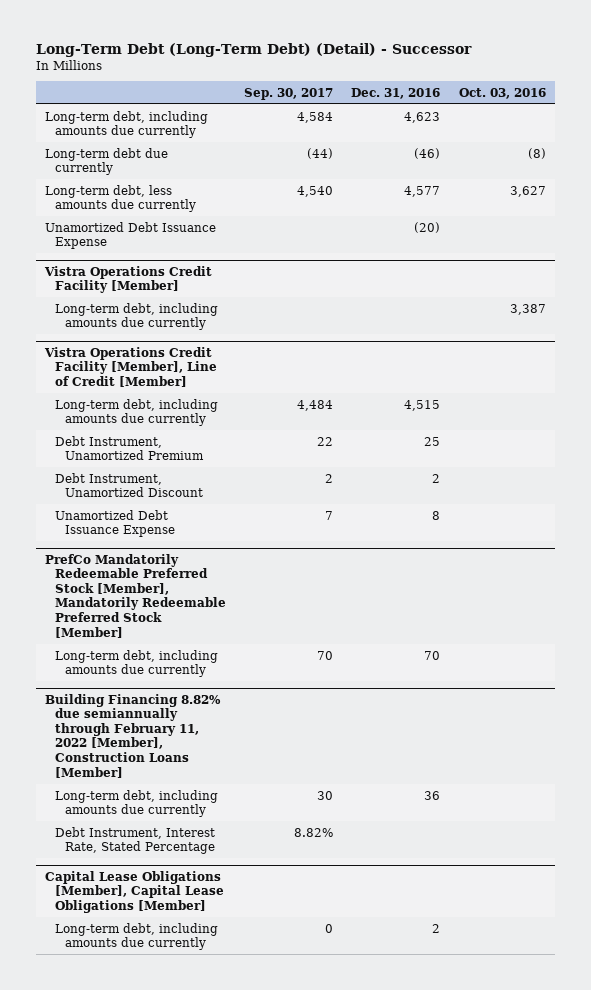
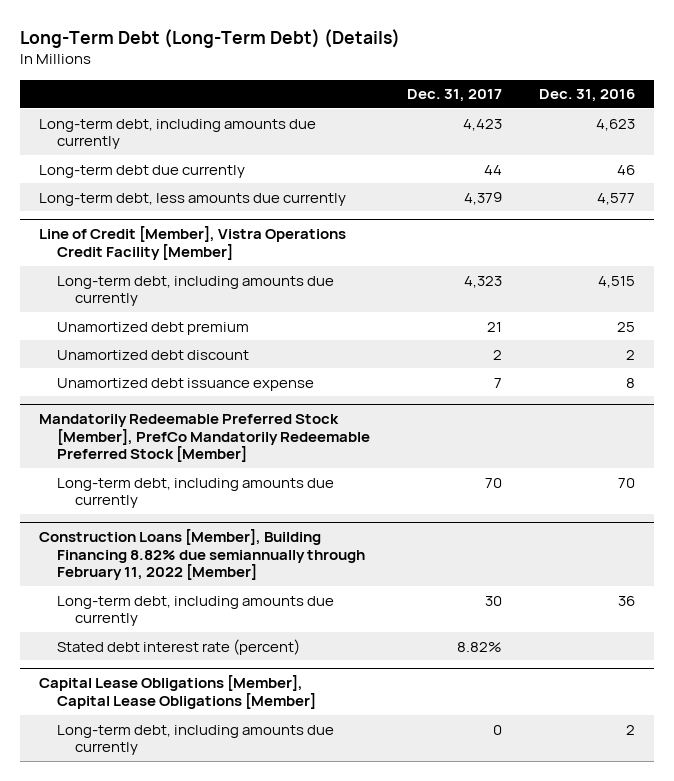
[35,42,472,57] Long-Term Debt (Long-Term Debt) (Detail) - Successor -> [20,28,401,48] Long-Term Debt (Long-Term Debt) (Details)
[244,87,334,100] Sep. 30, 2017 -> none
[458,87,546,99] Oct. 03, 2016 -> none
none -> [407,89,503,103] Dec. 31, 2017
[414,147,441,159] (46) -> [617,164,636,175] 46
[44,221,216,250] Unamortized Debt Issuance Expense -> none
[43,265,212,294] Vistra Operations Credit Facility [Member] -> none
[55,302,219,331] Long-term debt, including amounts due currently -> none
[43,346,218,387] Vistra Operations Credit Facility [Member], Line of Credit [Member] -> [38,226,346,260] Line of Credit [Member], Vistra Operations Credit Facility [Member]
[55,435,205,461] Debt Instrument, Unamortized Premium -> [56,321,249,335] Unamortized debt premium
[55,472,204,498] Debt Instrument, Unamortized Discount -> [56,349,249,360] Unamortized debt discount
[55,509,176,538] Unamortized Debt Issuance Expense -> [56,377,314,391] Unamortized debt issuance expense
[44,553,227,638] PrefCo Mandatorily Redeemable Preferred Stock [Member], Mandatorily Redeemable Preferred Stock [Member] -> [38,414,370,463] Mandatorily Redeemable Preferred Stock [Member], PrefCo Mandatorily Redeemable Preferred Stock [Member]
[44,693,221,778] Building Financing 8.82% due semiannually through February 11, 2022 [Member], Construction Loans [Member] -> [38,529,365,581] Construction Loans [Member], Building Financing 8.82% due semiannually through February 11, 2022 [Member]
[55,826,216,855] Debt Instrument, Interest Rate, Stated Percentage -> [56,638,300,655] Stated debt interest rate (percent)

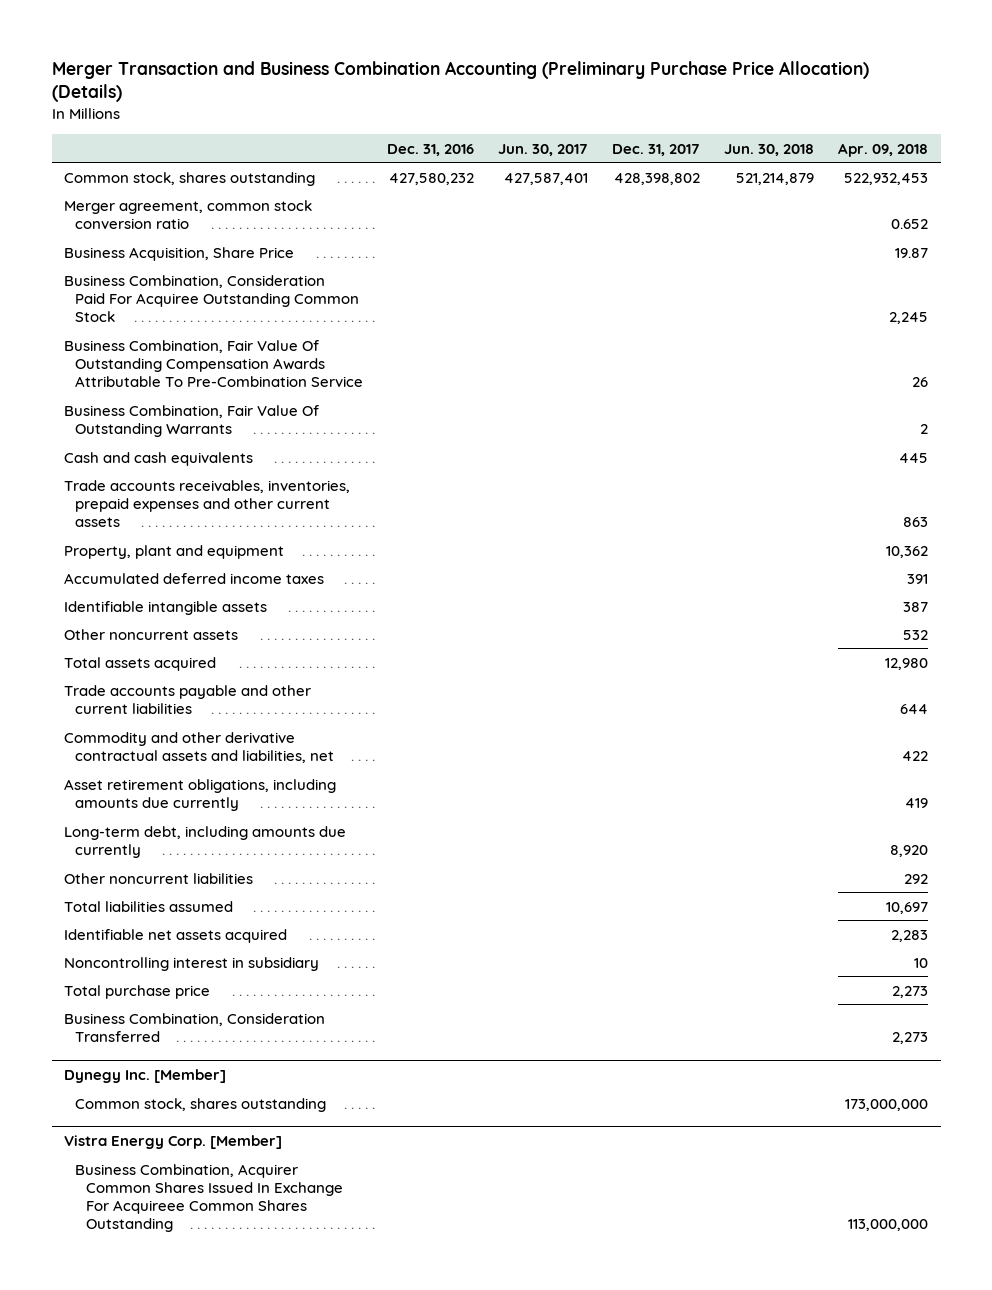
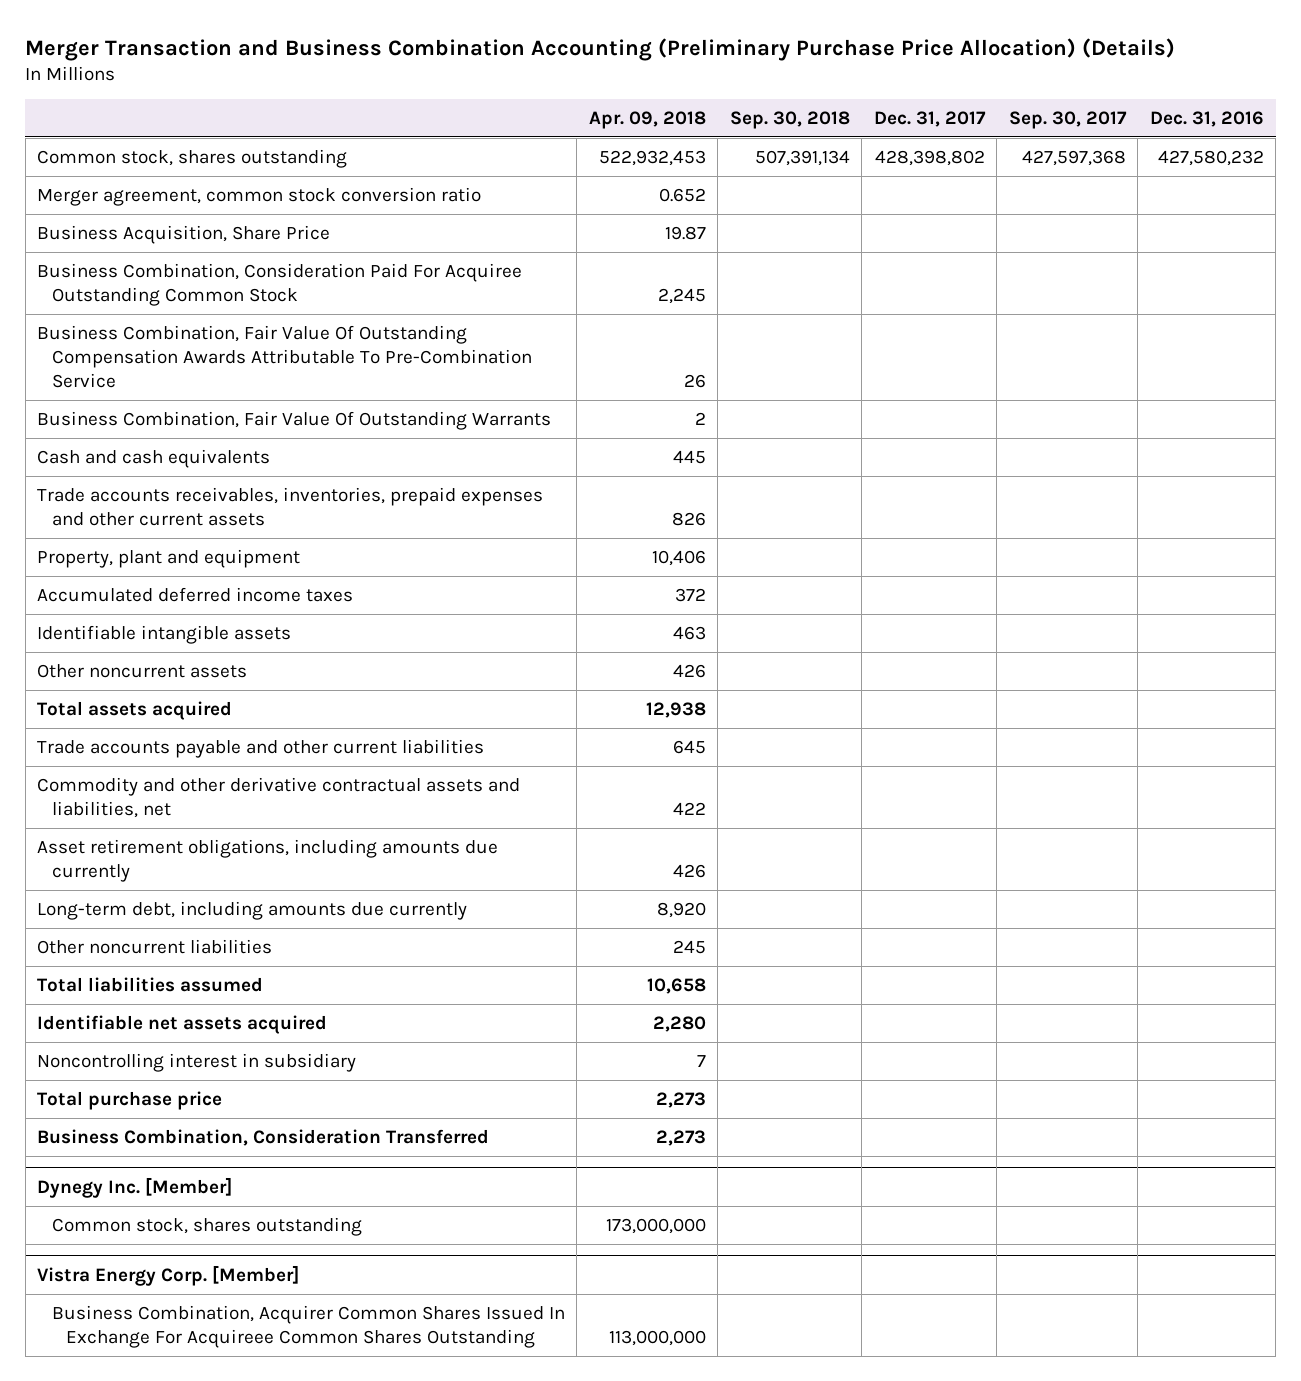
[498,143,589,156] Jun. 30, 2017 -> none
[724,143,815,156] Jun. 30, 2018 -> none
none -> [729,110,850,129] Sep. 30, 2018
none -> [1008,110,1127,129] Sep. 30, 2017
[903,516,929,527] 863 -> [671,511,706,526] 826
[886,545,929,558] 10,362 -> [651,549,706,566] 10,406
[907,573,929,584] 391 -> [674,587,706,602] 372
[903,601,929,612] 387 -> [672,625,706,640] 463
[903,629,929,640] 532 -> [672,663,706,678] 426
[885,657,929,670] 12,980 -> [645,701,706,718] 12,938
[900,703,929,714] 644 -> [672,739,706,754] 645
[905,797,929,808] 419 -> [672,863,706,878] 426
[904,873,929,884] 292 -> [672,939,706,954] 245
[886,901,929,914] 10,697 -> [646,977,706,994] 10,658
[891,929,929,942] 2,283 -> [652,1015,706,1032] 2,280
[914,957,929,968] 10 -> [696,1054,706,1067] 7

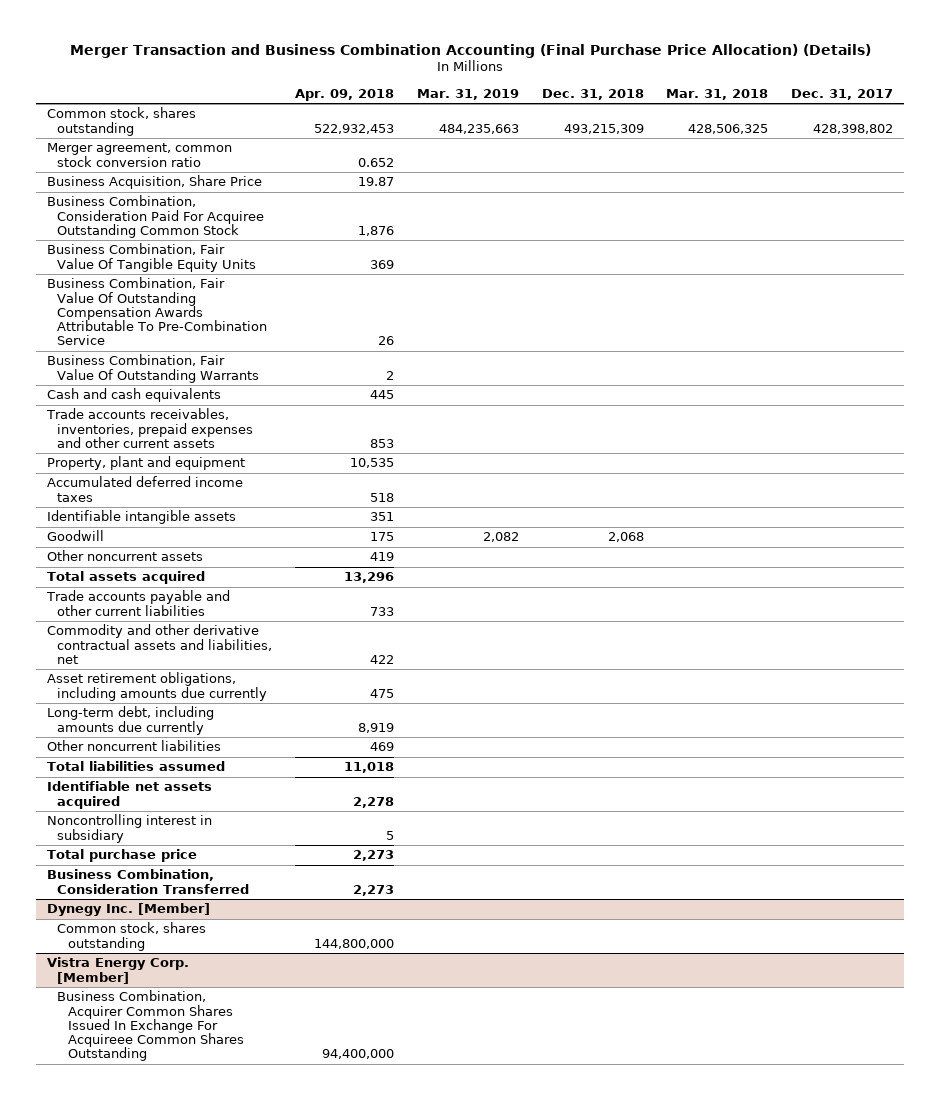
[25,37,1176,61] Merger Transaction and Business Combination Accounting (Preliminary Purchase Price Allocation) (Details) -> [70,43,872,58] Merger Transaction and Business Combination Accounting (Final Purchase Price Allocation) (Details)
[729,110,850,129] Sep. 30, 2018 -> none
[1008,110,1127,129] Sep. 30, 2017 -> none
[1149,110,1264,127] Dec. 31, 2016 -> none
none -> [416,89,519,101] Mar. 31, 2019
none -> [541,89,644,101] Dec. 31, 2018
none -> [666,89,769,101] Mar. 31, 2018
[657,287,706,304] 2,245 -> [358,225,395,236] 1,876
none -> [47,243,257,272] Business Combination, Fair Value Of Tangible Equity Units
[671,511,706,526] 826 -> [370,438,395,448] 853
[651,549,706,566] 10,406 -> [350,458,395,469] 10,535
[674,587,706,602] 372 -> [370,492,395,502] 518
[672,625,706,640] 463 -> [370,512,395,522] 351
none -> [47,530,105,542] Goodwill
[672,663,706,678] 426 -> [370,552,395,562] 419
[645,701,706,718] 12,938 -> [344,572,395,584] 13,296
[672,739,706,754] 645 -> [370,606,395,616] 733
[672,863,706,878] 426 -> [370,688,395,698] 475
[656,901,706,918] 8,920 -> [358,722,395,733] 8,919
[672,939,706,954] 245 -> [370,742,395,752] 469
[646,977,706,994] 10,658 -> [344,762,395,774] 11,018
[652,1015,706,1032] 2,280 -> [353,796,395,808] 2,278
[696,1054,706,1067] 7 -> [386,830,395,840] 5
[605,1217,706,1234] 173,000,000 -> [314,938,395,949] 144,800,000
[608,1329,706,1346] 113,000,000 -> [322,1049,395,1060] 94,400,000

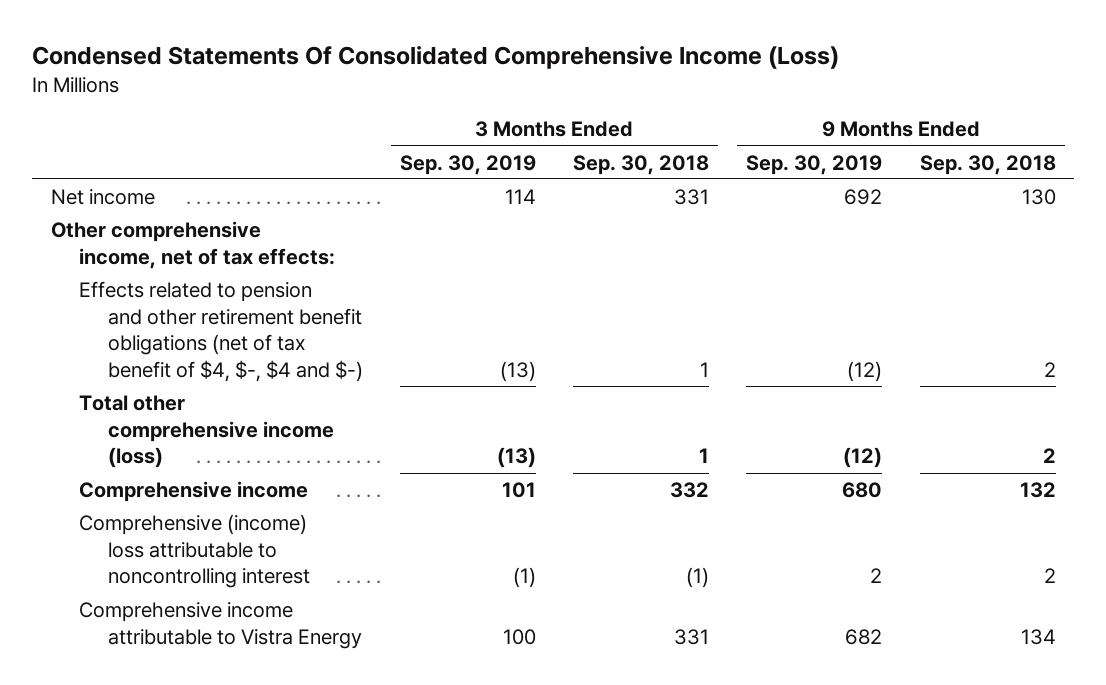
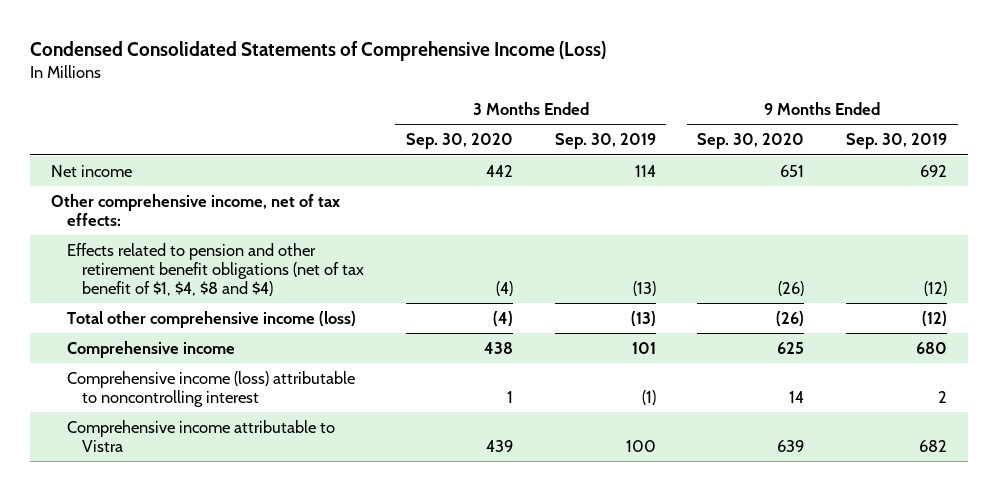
[31,45,839,69] Condensed Statements Of Consolidated Comprehensive Income (Loss) -> [30,40,607,61] Condensed Consolidated Statements of Comprehensive Income (Loss)
[573,154,710,175] Sep. 30, 2018 -> none
[919,154,1056,175] Sep. 30, 2018 -> none
none -> [405,133,513,150] Sep. 30, 2020
none -> [697,133,805,150] Sep. 30, 2020
[79,280,363,382] Effects related to pension and other retirement benefit obligations (net of tax benefit of $4, $-, $4 and $-) -> [66,242,364,296] Effects related to pension and other retirement benefit obligations (net of tax benefit of $1, $4, $8 and $4)
[79,513,310,589] Comprehensive (income) loss attributable to noncontrolling interest -> [66,370,355,407] Comprehensive income (loss) attributable to noncontrolling interest
[79,601,362,649] Comprehensive income attributable to Vistra Energy -> [66,419,335,452] Comprehensive income attributable to Vistra

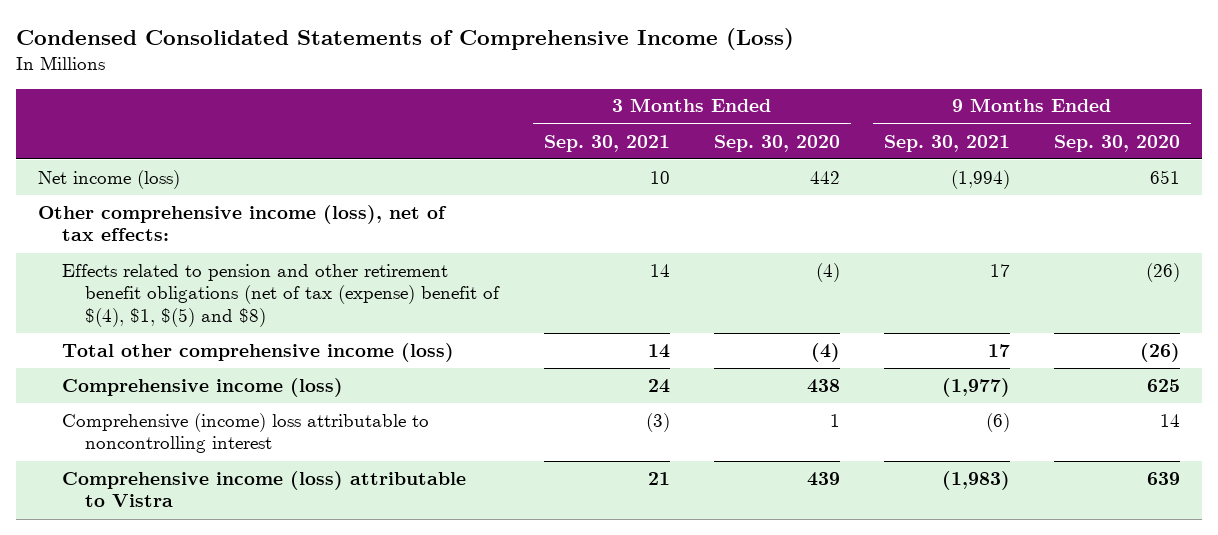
[554,133,656,150] Sep. 30, 2019 -> none
[846,133,948,150] Sep. 30, 2019 -> none
none -> [543,134,670,152] Sep. 30, 2021
none -> [883,134,1010,152] Sep. 30, 2021
[51,164,133,177] Net income -> [38,169,181,189] Net income (loss)
[51,193,341,226] Other comprehensive income, net of tax effects: -> [38,204,448,242] Other comprehensive income (loss), net of tax effects:
[66,242,364,296] Effects related to pension and other retirement benefit obligations (net of tax benefit of $1, $4, $8 and $4) -> [61,263,501,328] Effects related to pension and other retirement benefit obligations (net of tax (expense) benefit of $(4), $1, $(5) and $8)
[66,340,235,358] Comprehensive income -> [61,377,343,397] Comprehensive income (loss)
[66,370,355,407] Comprehensive income (loss) attributable to noncontrolling interest -> [61,412,429,454] Comprehensive (income) loss attributable to noncontrolling interest
[66,419,335,452] Comprehensive income attributable to Vistra -> [61,470,466,508] Comprehensive income (loss) attributable to Vistra

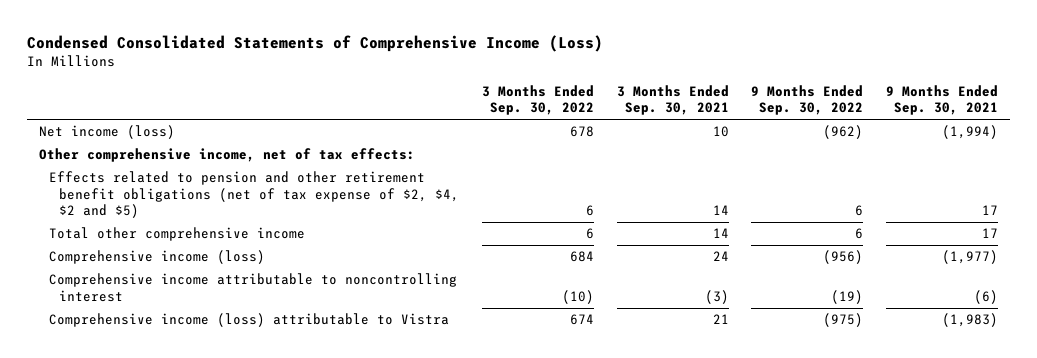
[713,134,840,152] Sep. 30, 2020 -> none
[1053,134,1180,152] Sep. 30, 2020 -> none
none -> [481,84,594,116] 3 Months Ended Sep. 30, 2022
none -> [751,84,864,116] 9 Months Ended Sep. 30, 2022
[38,204,448,242] Other comprehensive income (loss), net of tax effects: -> [38,148,415,163] Other comprehensive income, net of tax effects:
[61,263,501,328] Effects related to pension and other retirement benefit obligations (net of tax (expense) benefit of $(4), $1, $(5) and $8) -> [48,171,460,219] Effects related to pension and other retirement benefit obligations (net of tax expense of $2, $4, $2 and $5)
[61,342,454,362] Total other comprehensive income (loss) -> [48,227,305,242] Total other comprehensive income
[61,412,429,454] Comprehensive (income) loss attributable to noncontrolling interest -> [48,273,457,302] Comprehensive income attributable to noncontrolling interest

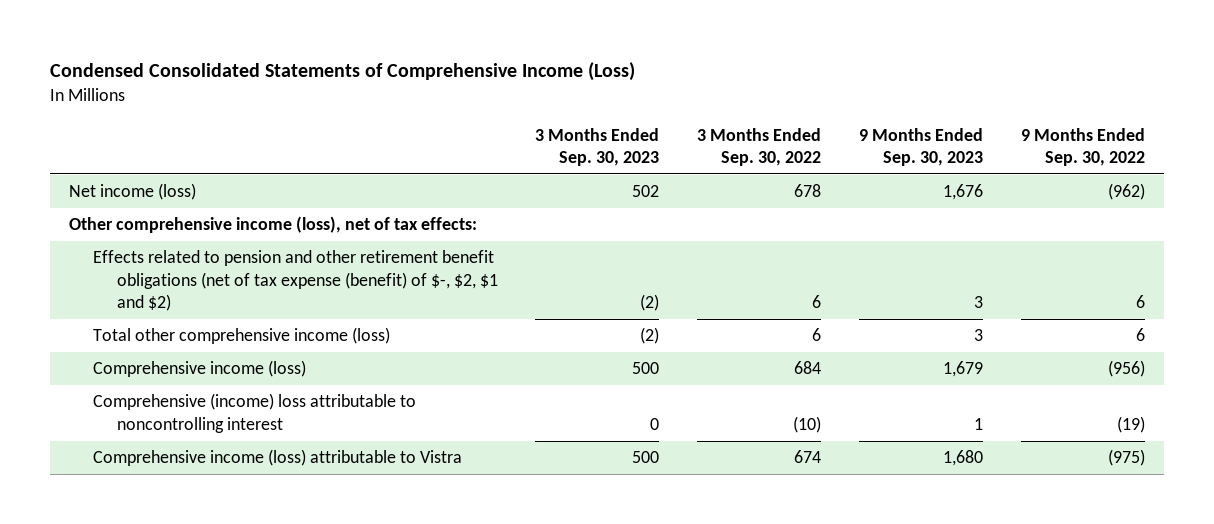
[616,84,729,116] 3 Months Ended Sep. 30, 2021 -> none
[886,84,999,116] 9 Months Ended Sep. 30, 2021 -> none
none -> [535,127,660,167] 3 Months Ended Sep. 30, 2023
none -> [858,127,983,167] 9 Months Ended Sep. 30, 2023
[38,148,415,163] Other comprehensive income, net of tax effects: -> [68,216,477,234] Other comprehensive income (loss), net of tax effects:
[48,171,460,219] Effects related to pension and other retirement benefit obligations (net of tax expense of $2, $4, $2 and $5) -> [92,250,498,312] Effects related to pension and other retirement benefit obligations (net of tax expense (benefit) of $-, $2, $1 and $2)
[48,227,305,242] Total other comprehensive income -> [92,327,390,345] Total other comprehensive income (loss)
[48,273,457,302] Comprehensive income attributable to noncontrolling interest -> [92,393,416,433] Comprehensive (income) loss attributable to noncontrolling interest

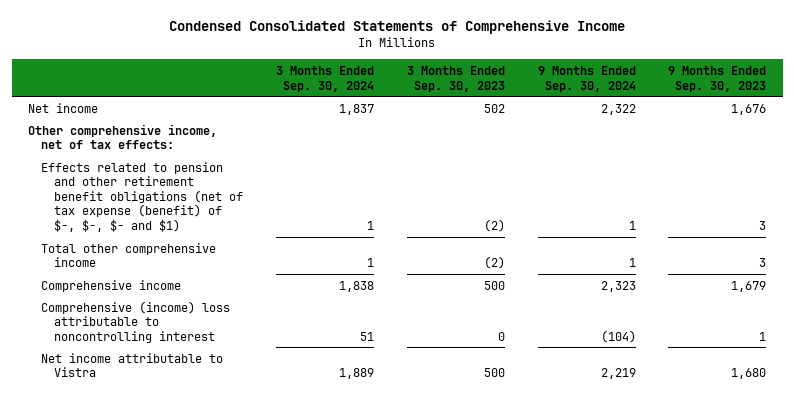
[49,62,635,82] Condensed Consolidated Statements of Comprehensive Income (Loss) -> [169,19,626,34] Condensed Consolidated Statements of Comprehensive Income
[697,127,822,167] 3 Months Ended Sep. 30, 2022 -> none
[1020,127,1145,167] 9 Months Ended Sep. 30, 2022 -> none
none -> [276,65,375,92] 3 Months Ended Sep. 30, 2024
none -> [537,65,636,92] 9 Months Ended Sep. 30, 2024
[68,183,196,201] Net income (loss) -> [28,102,99,113] Net income
[68,216,477,234] Other comprehensive income (loss), net of tax effects: -> [28,123,218,150] Other comprehensive income, net of tax effects:
[92,250,498,312] Effects related to pension and other retirement benefit obligations (net of tax expense (benefit) of $-, $2, $1 and $2) -> [41,161,244,233] Effects related to pension and other retirement benefit obligations (net of tax expense (benefit) of $-, $-, $- and $1)
[92,327,390,345] Total other comprehensive income (loss) -> [41,242,217,268] Total other comprehensive income
[92,360,306,378] Comprehensive income (loss) -> [41,279,182,292] Comprehensive income
[92,449,462,467] Comprehensive income (loss) attributable to Vistra -> [41,352,224,378] Net income attributable to Vistra

